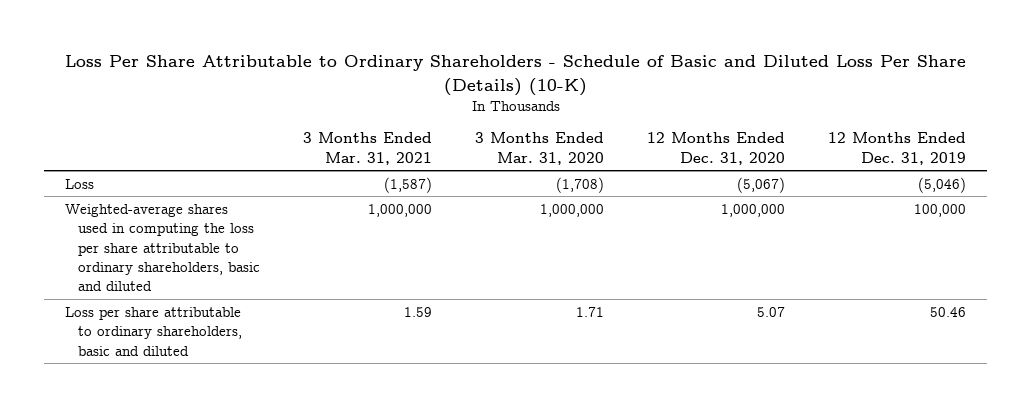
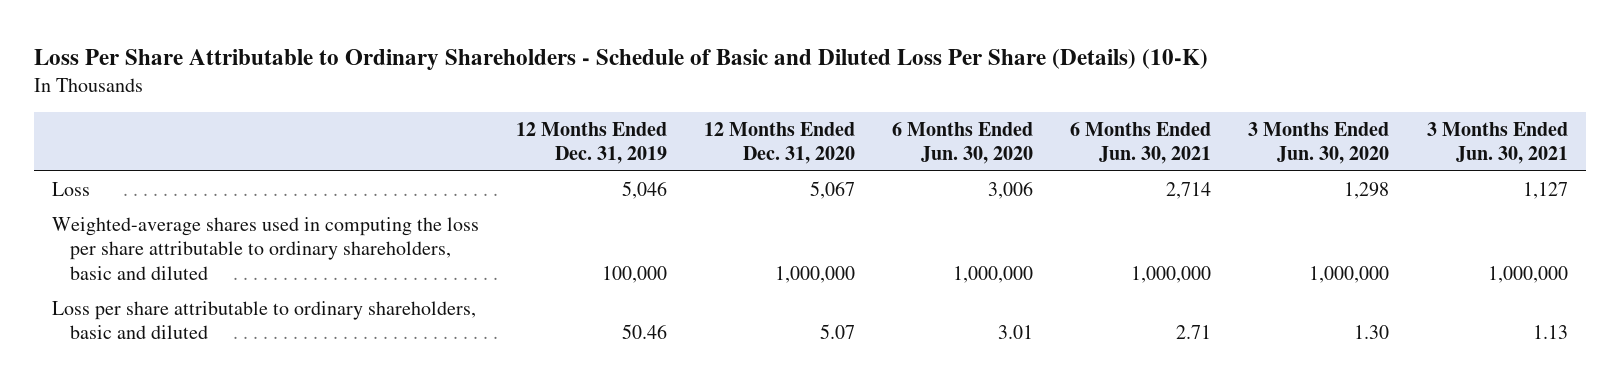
[303,132,433,165] 3 Months Ended Mar. 31, 2021 -> none
[474,132,604,165] 3 Months Ended Mar. 31, 2020 -> none
none -> [892,121,1034,165] 6 Months Ended Jun. 30, 2020
none -> [1070,121,1212,165] 6 Months Ended Jun. 30, 2021
none -> [1248,121,1390,165] 3 Months Ended Jun. 30, 2020
none -> [1426,121,1568,165] 3 Months Ended Jun. 30, 2021
[736,176,785,193] (5,067) -> [810,180,856,199] 5,067
[917,176,966,193] (5,046) -> [622,180,668,199] 5,046

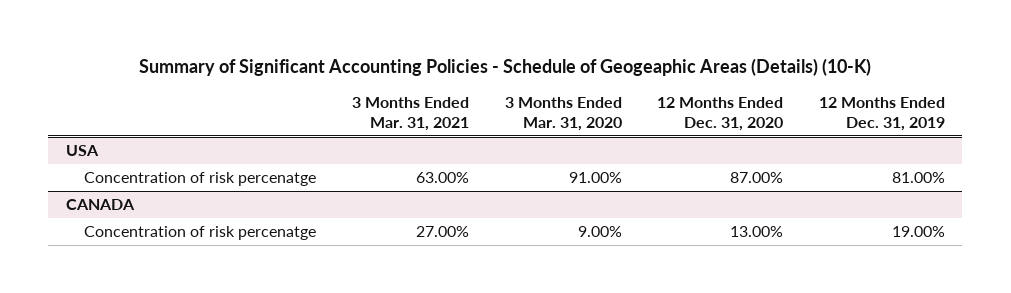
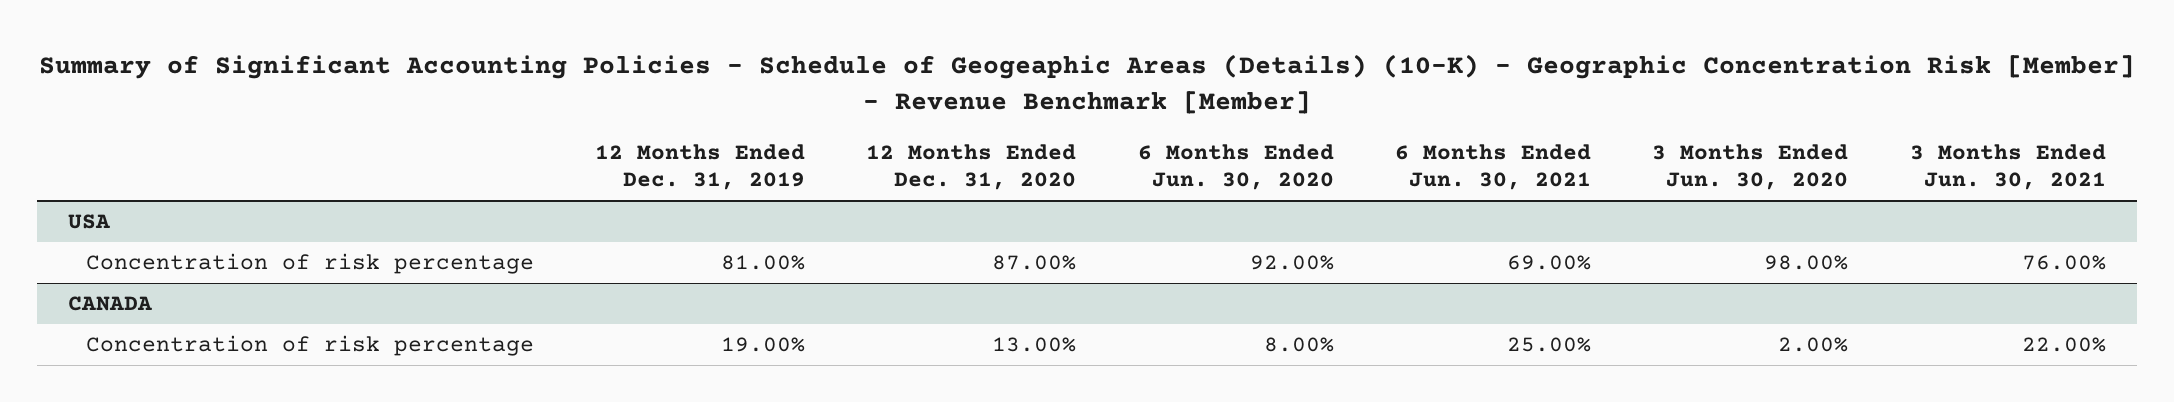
[139,57,872,76] Summary of Significant Accounting Policies - Schedule of Geogeaphic Areas (Details) (10-K) -> [39,54,2136,115] Summary of Significant Accounting Policies - Schedule of Geogeaphic Areas (Details) (10-K) - Geographic Concentration Risk [Member] - Revenue Benchmark [Member]
[351,96,469,131] 3 Months Ended Mar. 31, 2021 -> none
[504,96,622,131] 3 Months Ended Mar. 31, 2020 -> none
none -> [1137,144,1334,191] 6 Months Ended Jun. 30, 2020
none -> [1395,144,1592,191] 6 Months Ended Jun. 30, 2021
none -> [1652,144,1849,191] 3 Months Ended Jun. 30, 2020
none -> [1909,144,2106,191] 3 Months Ended Jun. 30, 2021
[84,172,317,187] Concentration of risk percenatge -> [85,253,534,275] Concentration of risk percentage
[84,226,317,241] Concentration of risk percenatge -> [85,335,534,357] Concentration of risk percentage

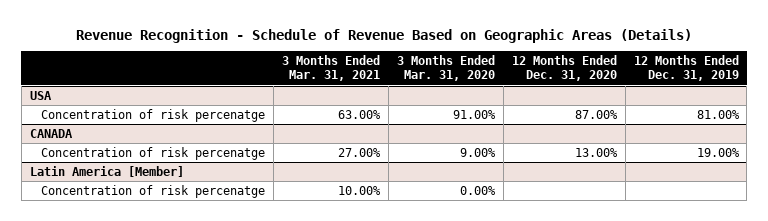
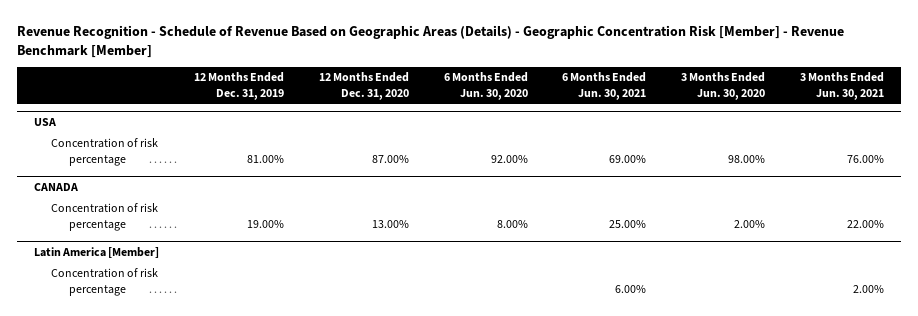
[76,28,693,43] Revenue Recognition - Schedule of Revenue Based on Geographic Areas (Details) -> [16,24,844,58] Revenue Recognition - Schedule of Revenue Based on Geographic Areas (Details) - Geographic Concentration Risk [Member] - Revenue Benchmark [Member]
[282,55,381,82] 3 Months Ended Mar. 31, 2021 -> none
[396,55,495,82] 3 Months Ended Mar. 31, 2020 -> none
none -> [443,72,528,100] 6 Months Ended Jun. 30, 2020
none -> [562,72,647,100] 6 Months Ended Jun. 30, 2021
none -> [681,72,766,100] 3 Months Ended Jun. 30, 2020
none -> [799,72,884,100] 3 Months Ended Jun. 30, 2021
[41,108,266,122] Concentration of risk percenatge -> [51,138,159,166] Concentration of risk percentage
[41,146,266,160] Concentration of risk percenatge -> [51,203,159,231] Concentration of risk percentage
[41,184,266,198] Concentration of risk percenatge -> [51,268,159,296] Concentration of risk percentage

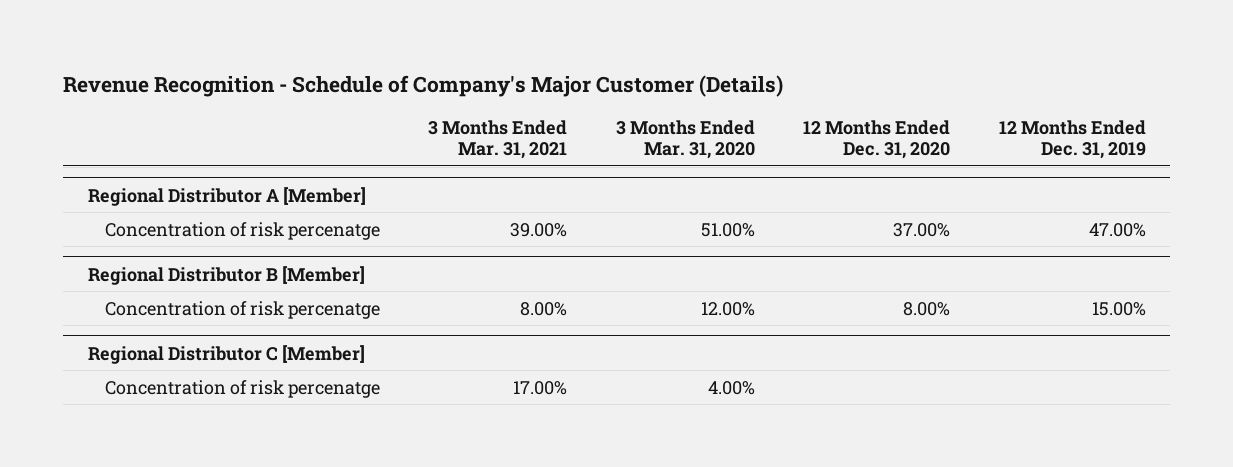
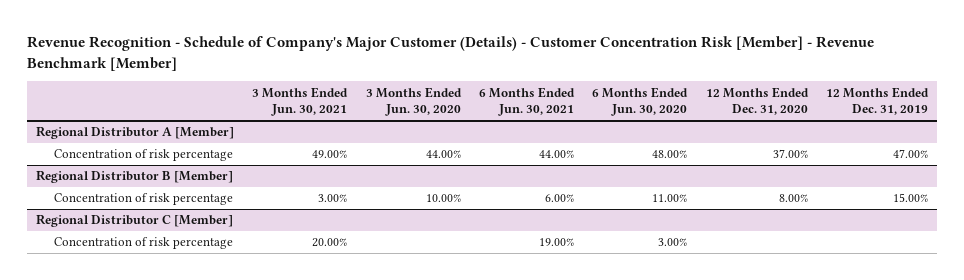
[63,74,784,97] Revenue Recognition - Schedule of Company's Major Customer (Details) -> [26,36,874,71] Revenue Recognition - Schedule of Company's Major Customer (Details) - Customer Concentration Risk [Member] - Revenue Benchmark [Member]
[428,119,568,160] 3 Months Ended Mar. 31, 2021 -> none
[615,119,755,160] 3 Months Ended Mar. 31, 2020 -> none
none -> [252,86,349,117] 3 Months Ended Jun. 30, 2021
none -> [365,86,462,117] 3 Months Ended Jun. 30, 2020
none -> [479,86,576,117] 6 Months Ended Jun. 30, 2021
none -> [592,86,689,117] 6 Months Ended Jun. 30, 2020
[104,221,380,240] Concentration of risk percenatge -> [53,149,233,162] Concentration of risk percentage
[104,300,380,319] Concentration of risk percenatge -> [53,193,233,206] Concentration of risk percentage
[104,379,380,398] Concentration of risk percenatge -> [53,237,233,250] Concentration of risk percentage

